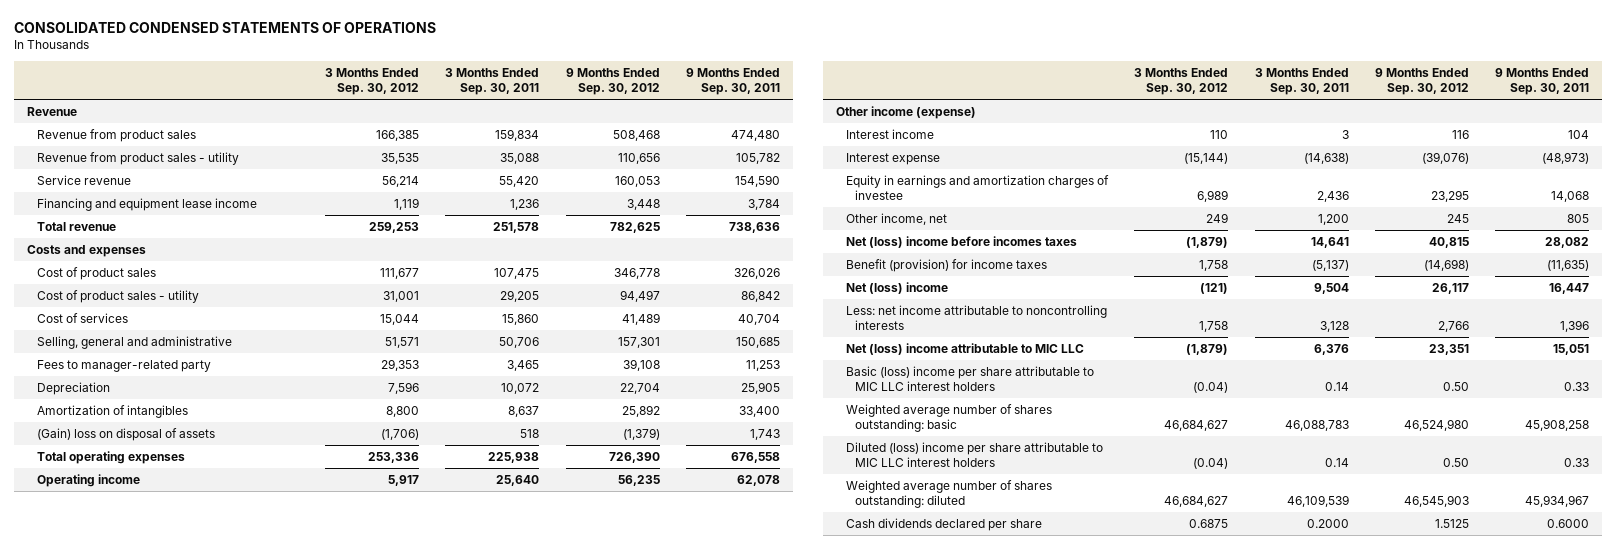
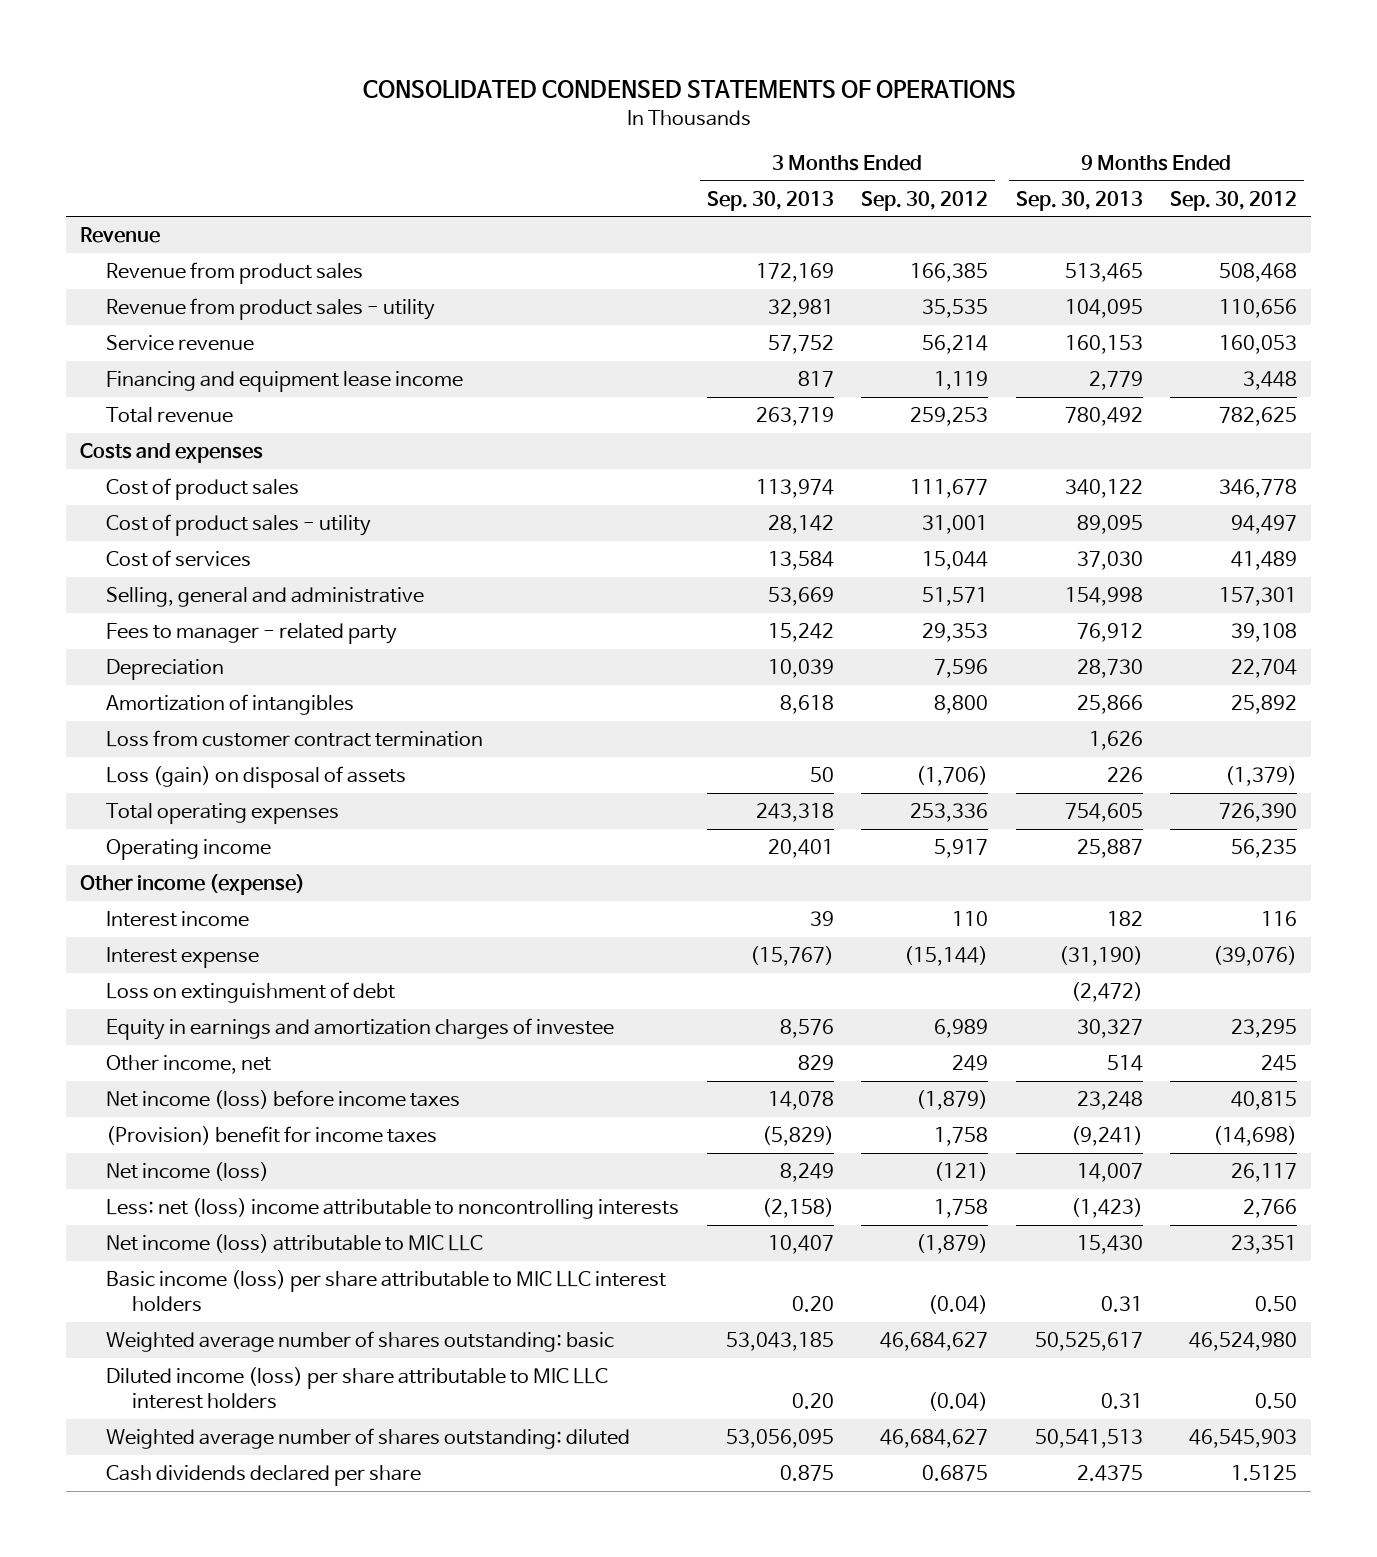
[445,67,540,96] 3 Months Ended Sep. 30, 2011 -> none
[685,67,780,96] 9 Months Ended Sep. 30, 2011 -> none
none -> [706,190,834,211] Sep. 30, 2013
none -> [1015,190,1143,211] Sep. 30, 2013
[36,359,211,372] Fees to manager-related party -> [105,623,397,645] Fees to manager - related party
none -> [105,730,483,748] Loss from customer contract termination
[36,427,215,441] (Gain) loss on disposal of assets -> [105,766,406,789] Loss (gain) on disposal of assets
none -> [105,982,395,1004] Loss on extinguishment of debt
[845,235,1077,248] Net (loss) income before incomes taxes -> [105,1090,460,1110] Net income (loss) before income taxes
[845,258,1047,272] Benefit (provision) for income taxes -> [105,1126,437,1146] (Provision) benefit for income taxes
[845,281,948,294] Net (loss) income -> [105,1162,269,1182] Net income (loss)
[845,304,1107,331] Less: net income attributable to noncontrolling interests -> [105,1198,679,1220] Less: net (loss) income attributable to noncontrolling interests
[845,342,1084,355] Net (loss) income attributable to MIC LLC -> [105,1234,483,1254] Net income (loss) attributable to MIC LLC
[845,365,1094,392] Basic (loss) income per share attributable to MIC LLC interest holders -> [105,1270,666,1313] Basic income (loss) per share attributable to MIC LLC interest holders
[845,441,1103,468] Diluted (loss) income per share attributable to MIC LLC interest holders -> [105,1367,608,1410] Diluted income (loss) per share attributable to MIC LLC interest holders

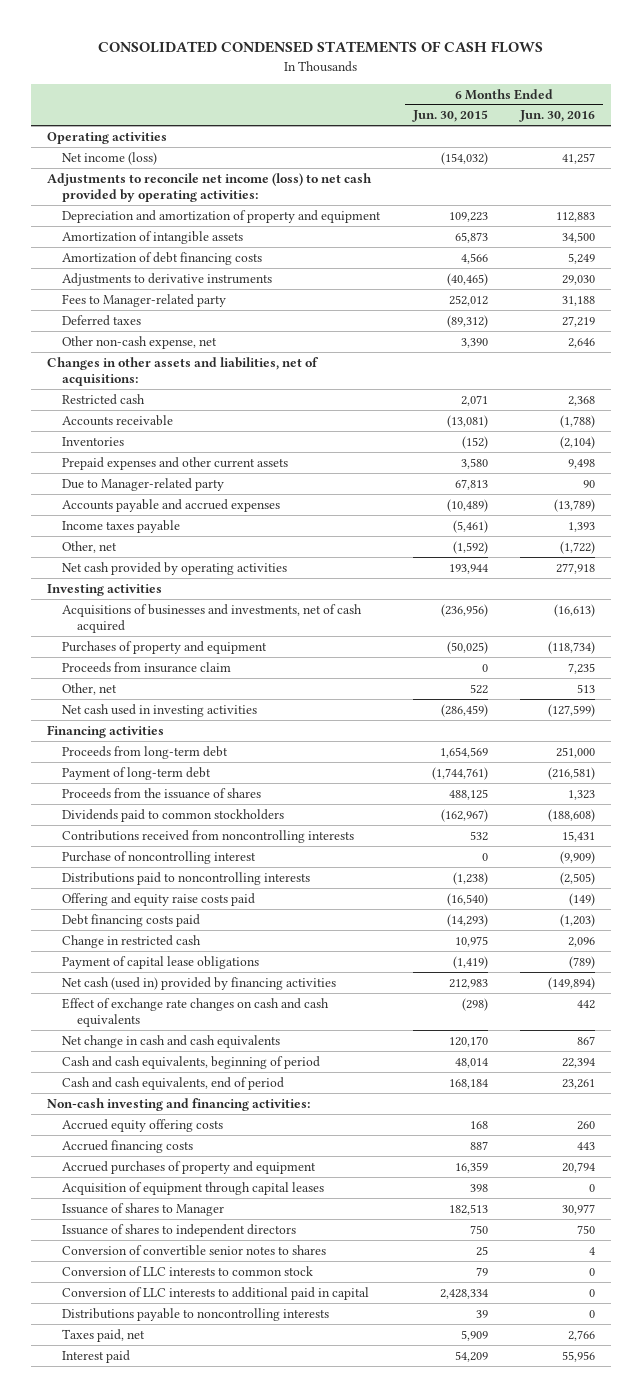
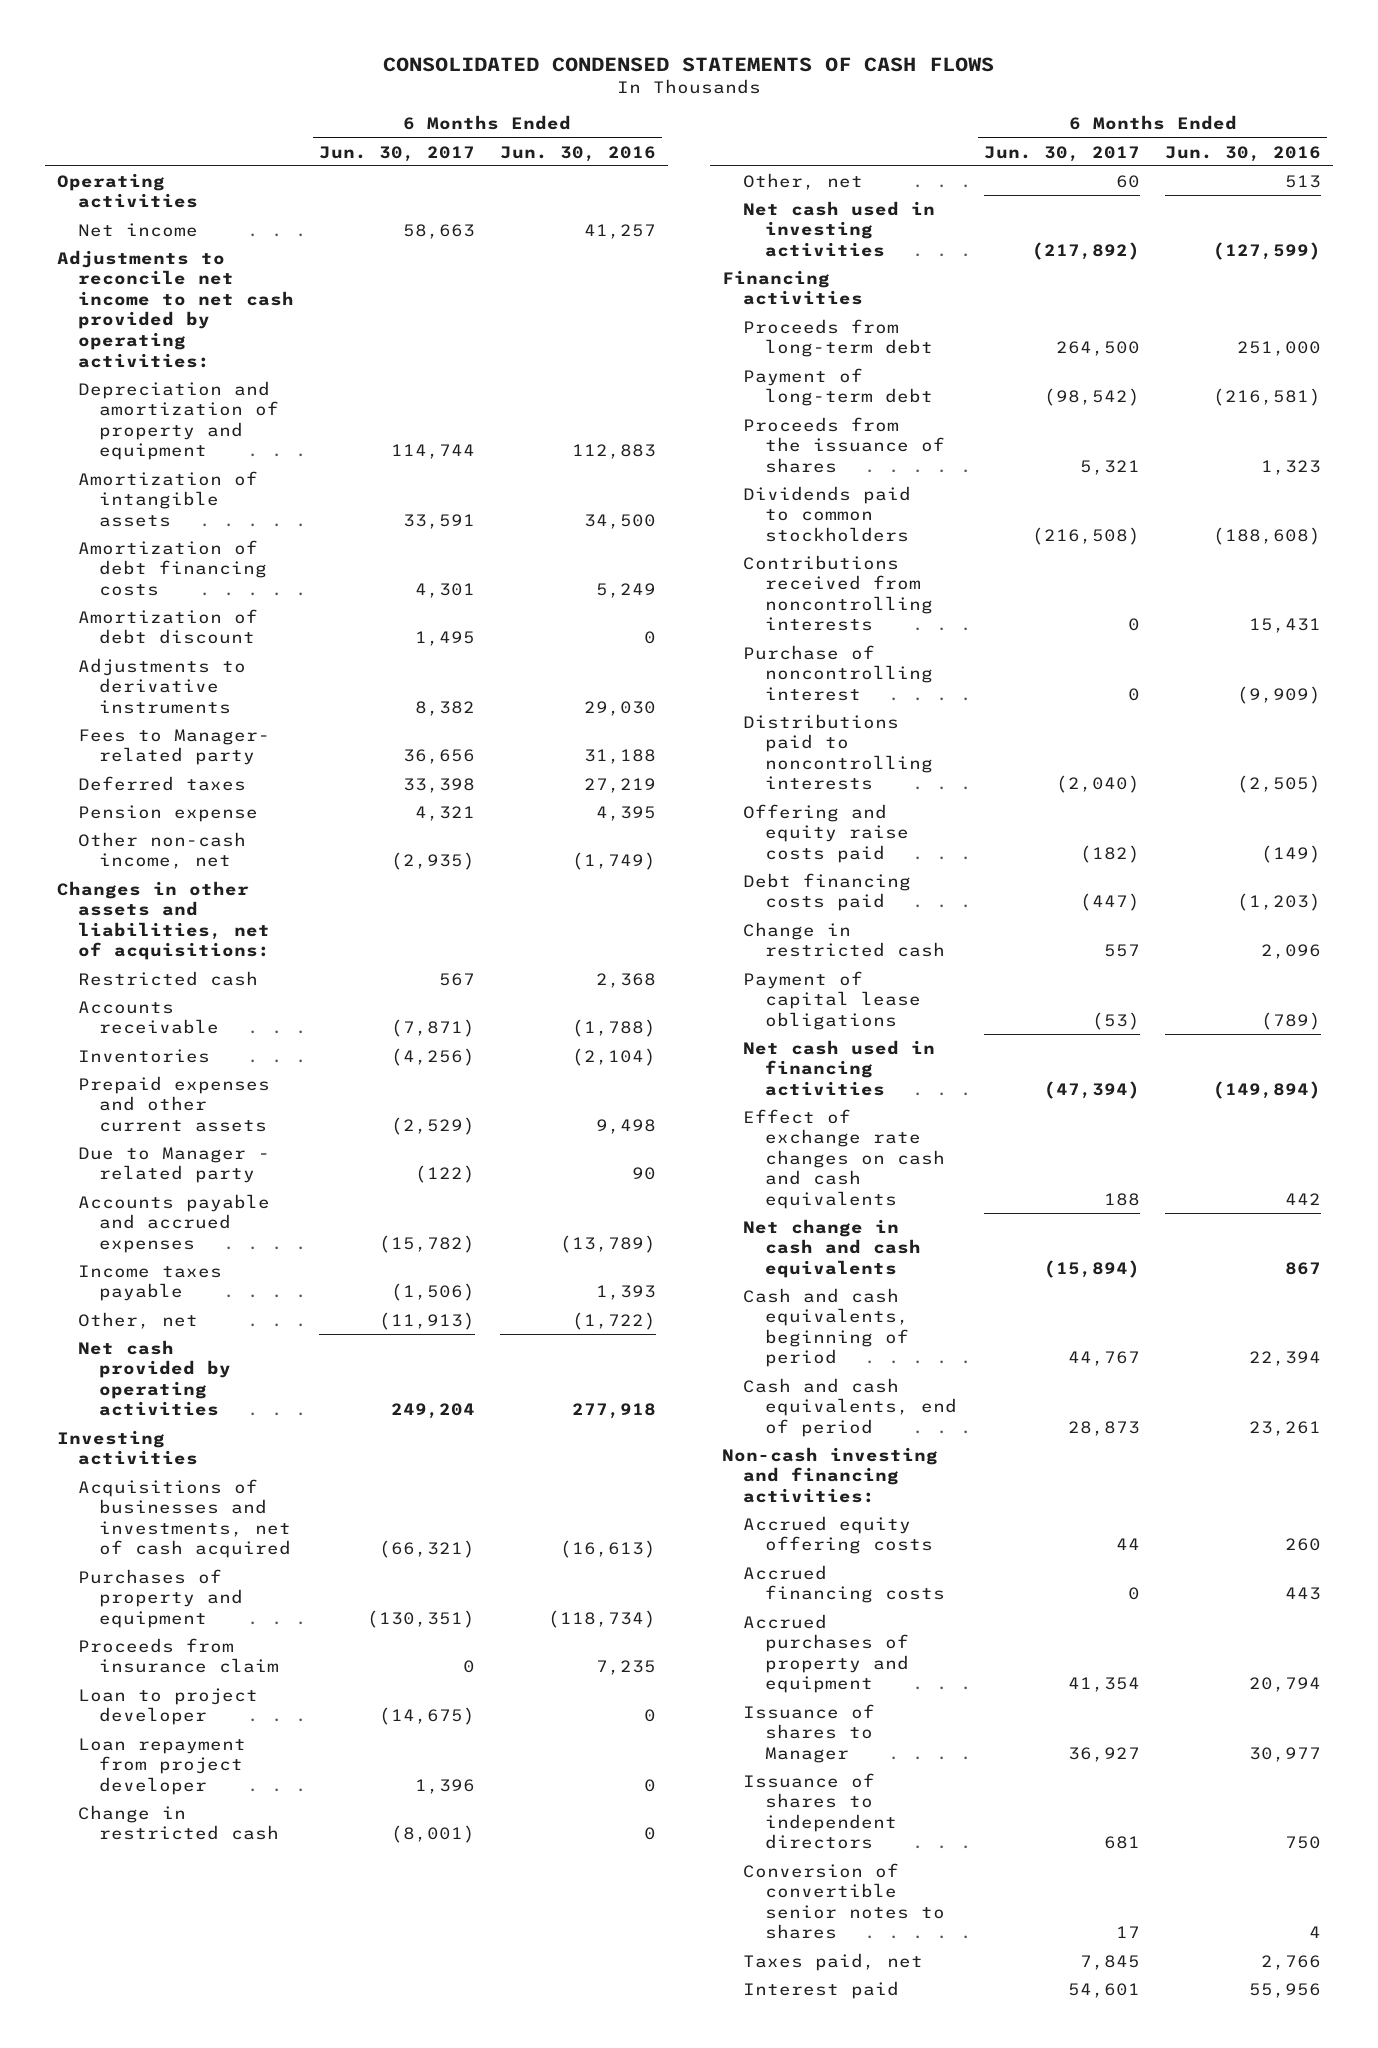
[411,110,488,123] Jun. 30, 2015 -> none
none -> [319,145,476,162] Jun. 30, 2017
[62,151,158,165] Net income (loss) -> [78,222,199,237] Net income
[47,172,373,203] Adjustments to reconcile net income (loss) to net cash provided by operating activities: -> [57,249,295,368] Adjustments to reconcile net income to net cash provided by operating activities:
none -> [78,608,259,645] Amortization of debt discount
[62,293,227,307] Fees to Manager-related party -> [78,728,271,766] Fees to Manager- related party
none -> [78,804,259,822] Pension expense
[62,335,218,349] Other non-cash expense, net -> [78,831,247,870] Other non-cash income, net
[568,337,596,348] 2,646 -> [571,852,656,871] (1,749)
[62,477,225,491] Due to Manager-related party -> [78,1146,271,1184] Due to Manager - related party
none -> [78,1687,259,1726] Loan to project developer
none -> [78,1737,247,1795] Loan repayment from project developer
none -> [78,1804,280,1841] Change in restricted cash
[62,976,337,990] Net cash (used in) provided by financing activities -> [743,1039,936,1096] Net cash used in financing activities
[62,1181,325,1195] Acquisition of equipment through capital leases -> none
[62,1265,314,1276] Conversion of LLC interests to common stock -> none
[62,1286,370,1300] Conversion of LLC interests to additional paid in capital -> none
[62,1307,330,1321] Distributions payable to noncontrolling interests -> none

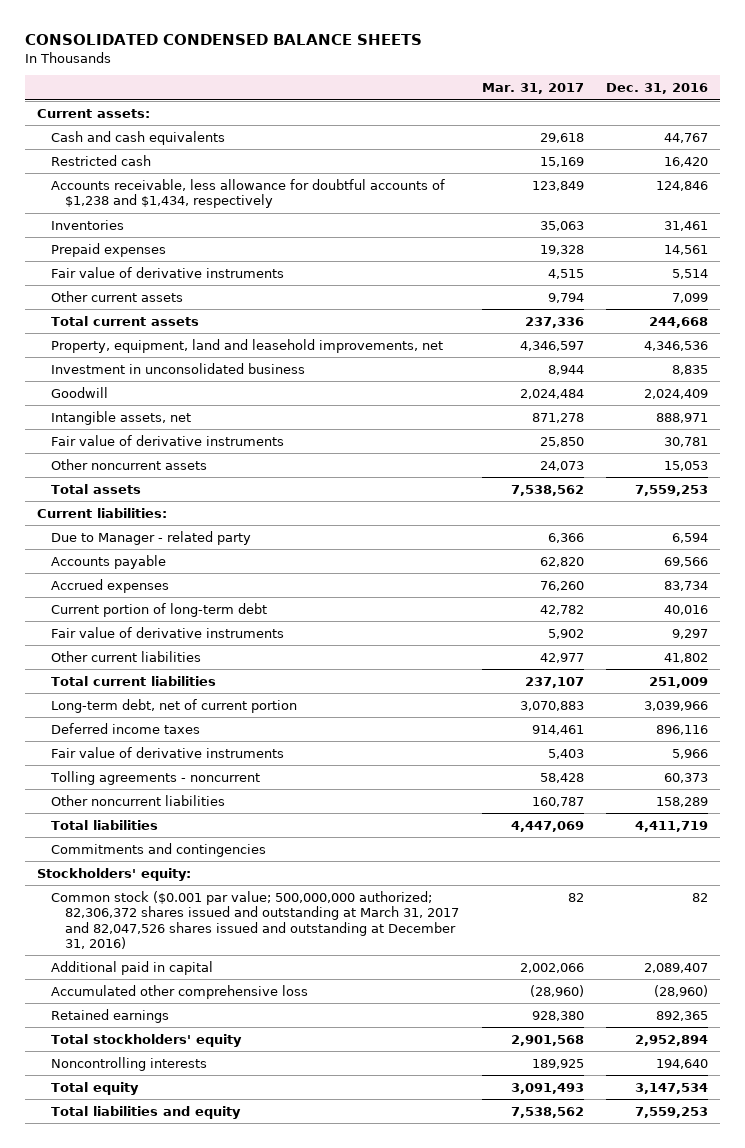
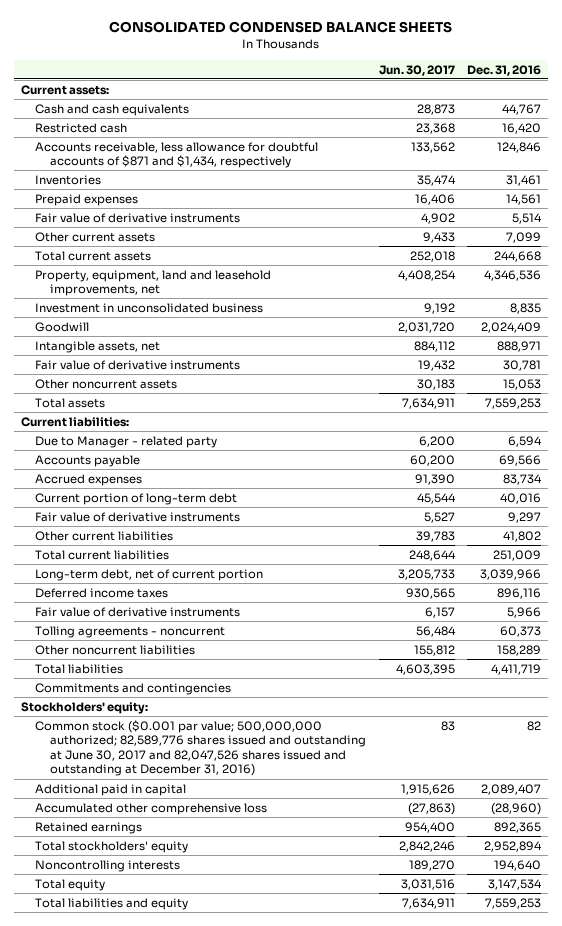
[481,83,584,95] Mar. 31, 2017 -> none
none -> [378,64,455,76] Jun. 30, 2017
[50,178,445,209] Accounts receivable, less allowance for doubtful accounts of $1,238 and $1,434, respectively -> [35,141,319,169] Accounts receivable, less allowance for doubtful accounts of $871 and $1,434, respectively
[50,890,460,949] Common stock ($0.001 par value; 500,000,000 authorized; 82,306,372 shares issued and outstanding at March 31, 2017 and 82,047,526 shares issued and outstanding at December 31, 2016) -> [35,719,366,777] Common stock ($0.001 par value; 500,000,000 authorized; 82,589,776 shares issued and outstanding at June 30, 2017 and 82,047,526 shares issued and outstanding at December 31, 2016)

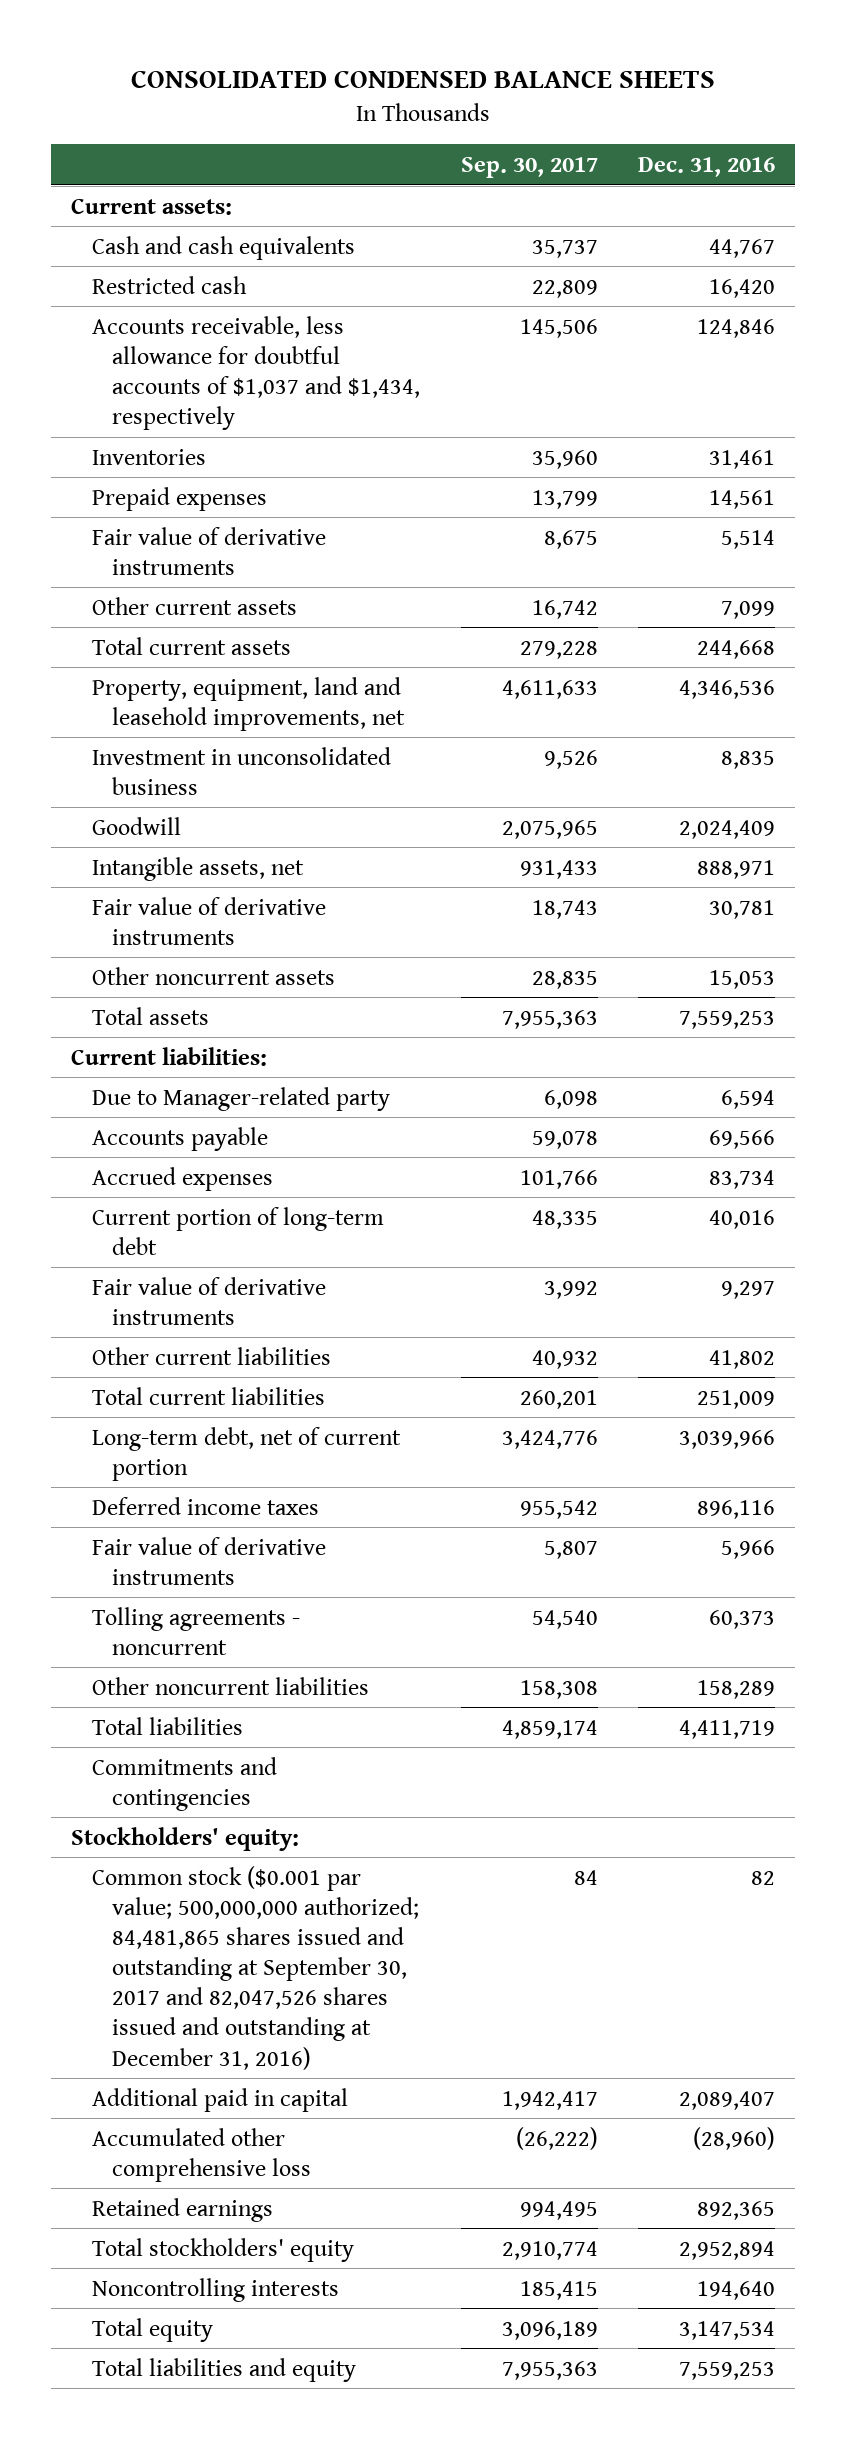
[378,64,455,76] Jun. 30, 2017 -> none
none -> [460,157,598,179] Sep. 30, 2017
[35,141,319,169] Accounts receivable, less allowance for doubtful accounts of $871 and $1,434, respectively -> [91,315,421,431] Accounts receivable, less allowance for doubtful accounts of $1,037 and $1,434, respectively
[35,435,218,448] Due to Manager - related party -> [91,1086,390,1111] Due to Manager-related party
[35,719,366,777] Common stock ($0.001 par value; 500,000,000 authorized; 82,589,776 shares issued and outstanding at June 30, 2017 and 82,047,526 shares issued and outstanding at December 31, 2016) -> [91,1865,420,2070] Common stock ($0.001 par value; 500,000,000 authorized; 84,481,865 shares issued and outstanding at September 30, 2017 and 82,047,526 shares issued and outstanding at December 31, 2016)

